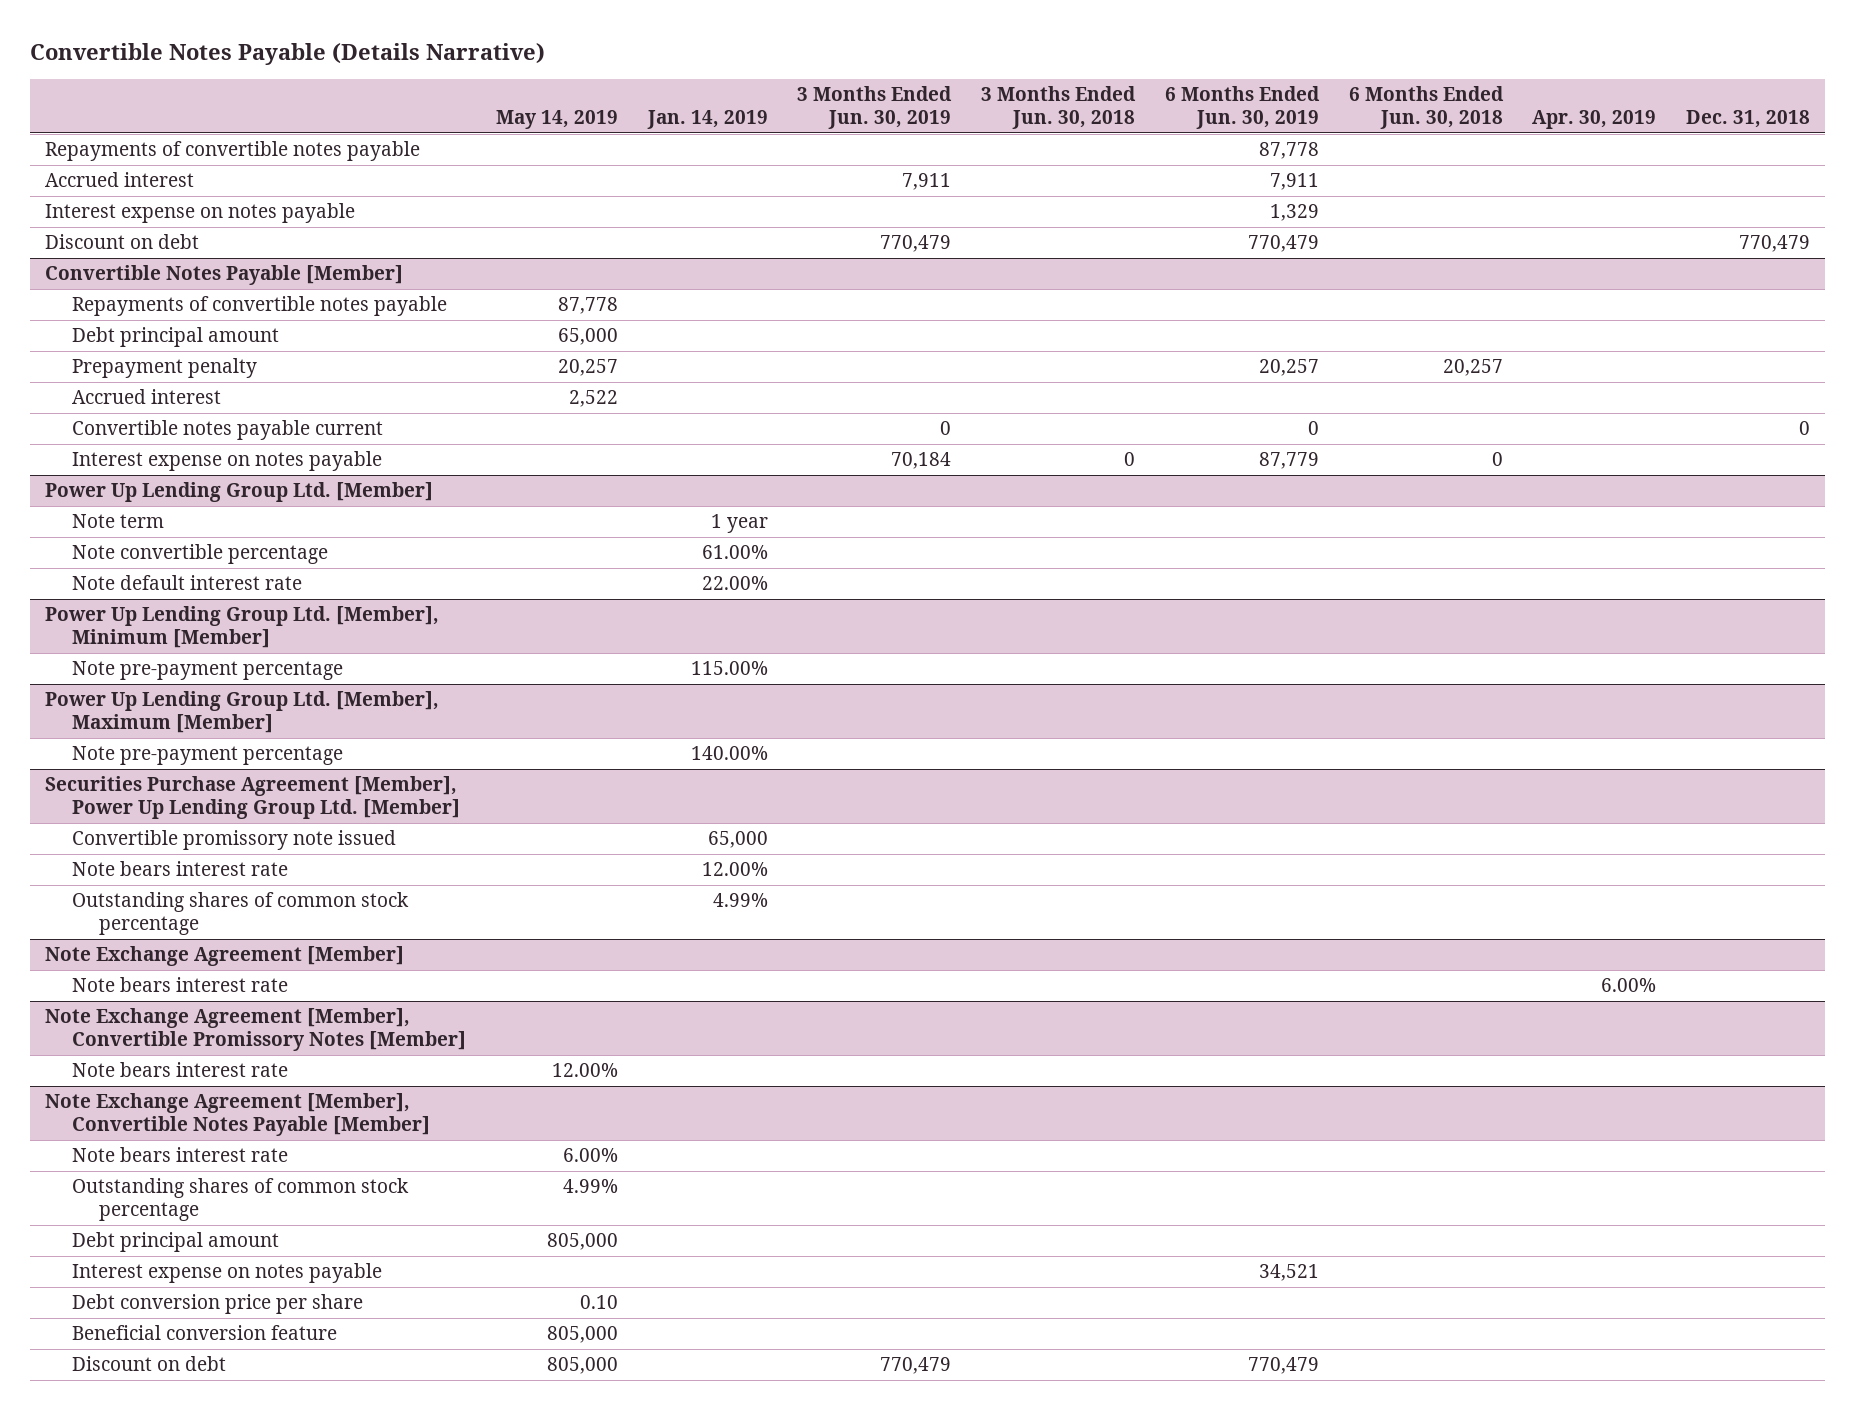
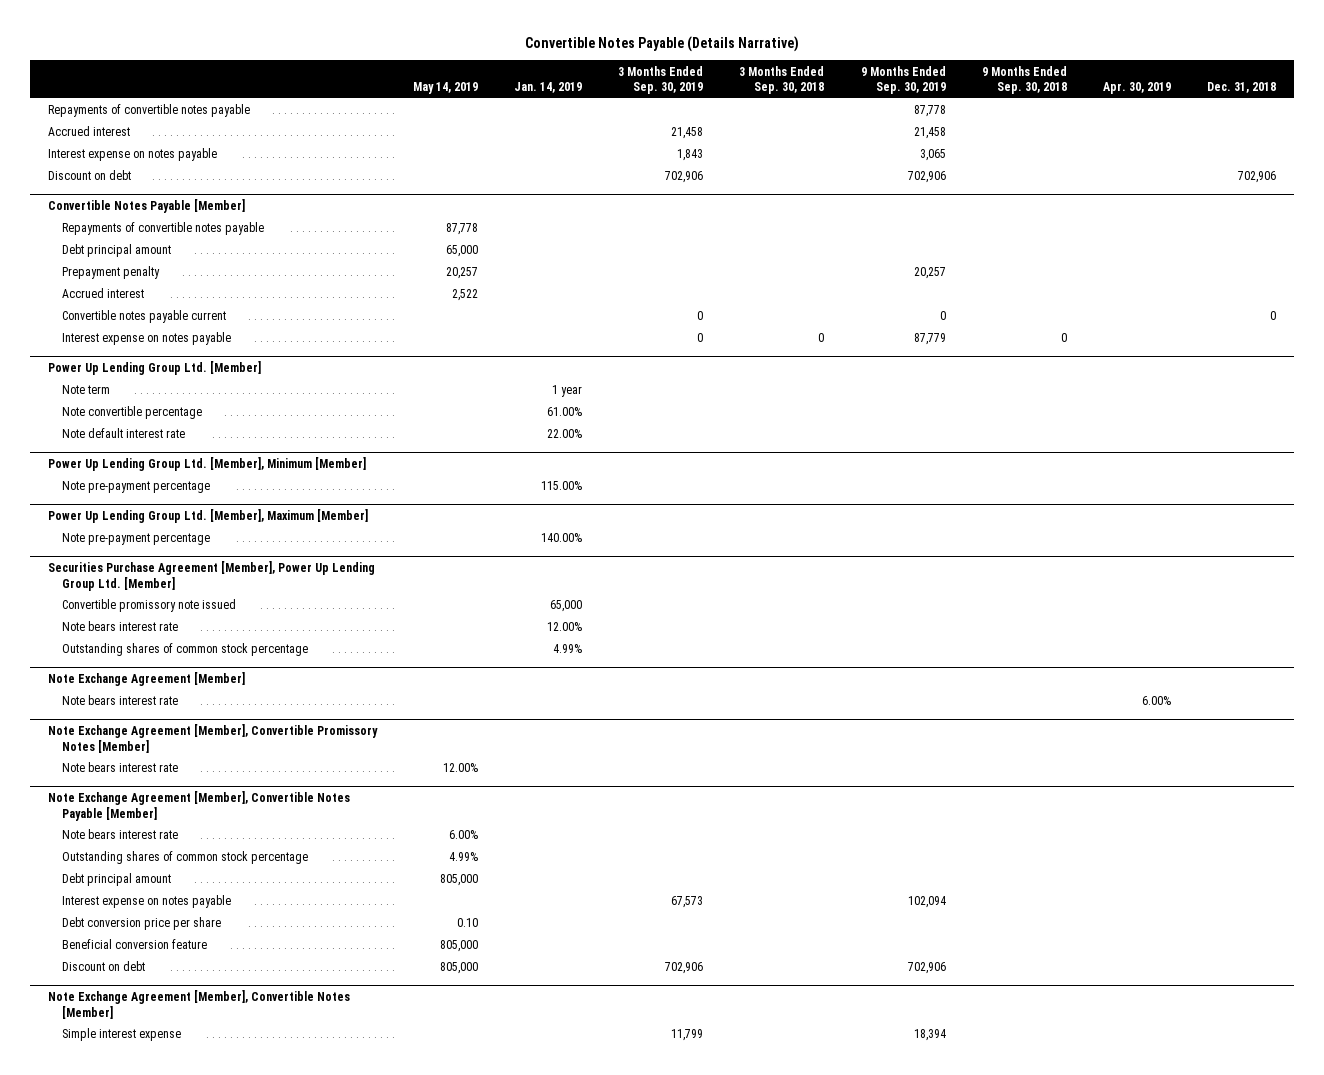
[797,86,953,129] 3 Months Ended Jun. 30, 2019 -> none
[981,86,1137,129] 3 Months Ended Jun. 30, 2018 -> none
[1164,86,1320,129] 6 Months Ended Jun. 30, 2019 -> none
[1348,86,1504,129] 6 Months Ended Jun. 30, 2018 -> none
none -> [618,65,704,95] 3 Months Ended Sep. 30, 2019
none -> [739,65,825,95] 3 Months Ended Sep. 30, 2018
none -> [860,65,946,95] 9 Months Ended Sep. 30, 2019
none -> [981,65,1067,95] 9 Months Ended Sep. 30, 2018
[1738,235,1810,253] 770,479 -> [1238,171,1277,184] 702,906
none -> [47,990,350,1019] Note Exchange Agreement [Member], Convertible Notes [Member]
none -> [61,1028,181,1042] Simple interest expense

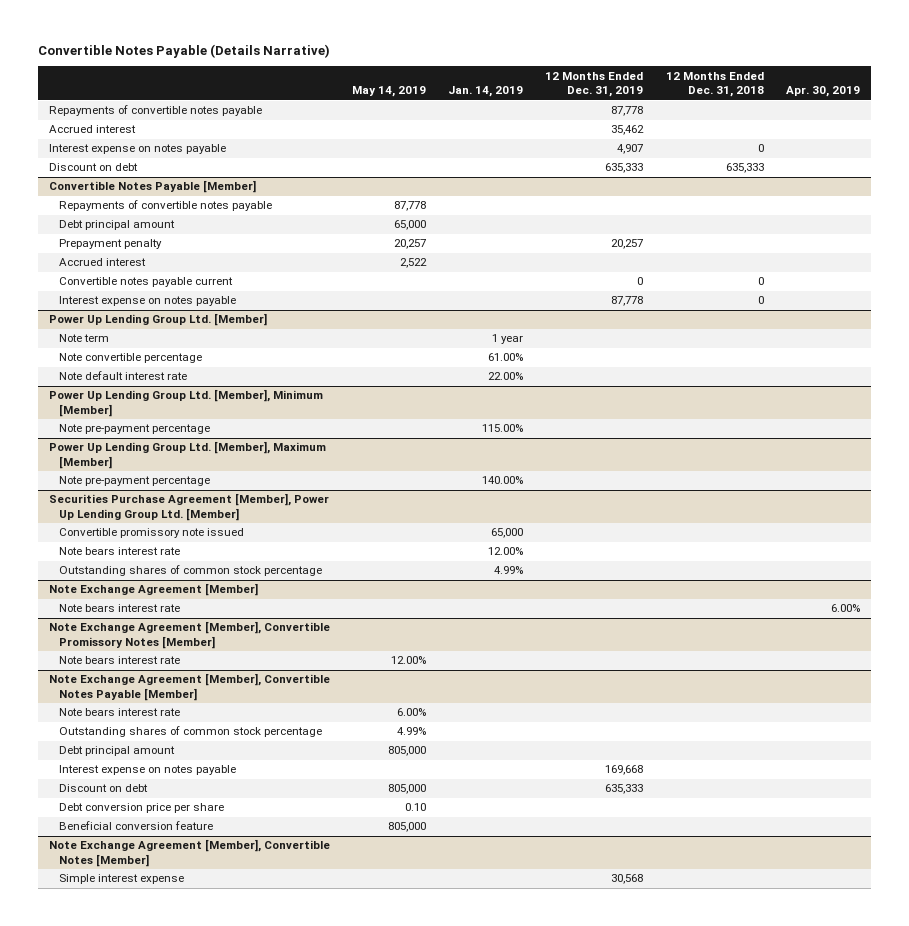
[618,65,704,95] 3 Months Ended Sep. 30, 2019 -> none
[739,65,825,95] 3 Months Ended Sep. 30, 2018 -> none
[860,65,946,95] 9 Months Ended Sep. 30, 2019 -> none
[981,65,1067,95] 9 Months Ended Sep. 30, 2018 -> none
[1207,82,1277,94] Dec. 31, 2018 -> none
none -> [545,71,644,98] 12 Months Ended Dec. 31, 2019
none -> [665,71,764,98] 12 Months Ended Dec. 31, 2018
[61,961,145,972] Discount on debt -> [59,784,149,793] Discount on debt

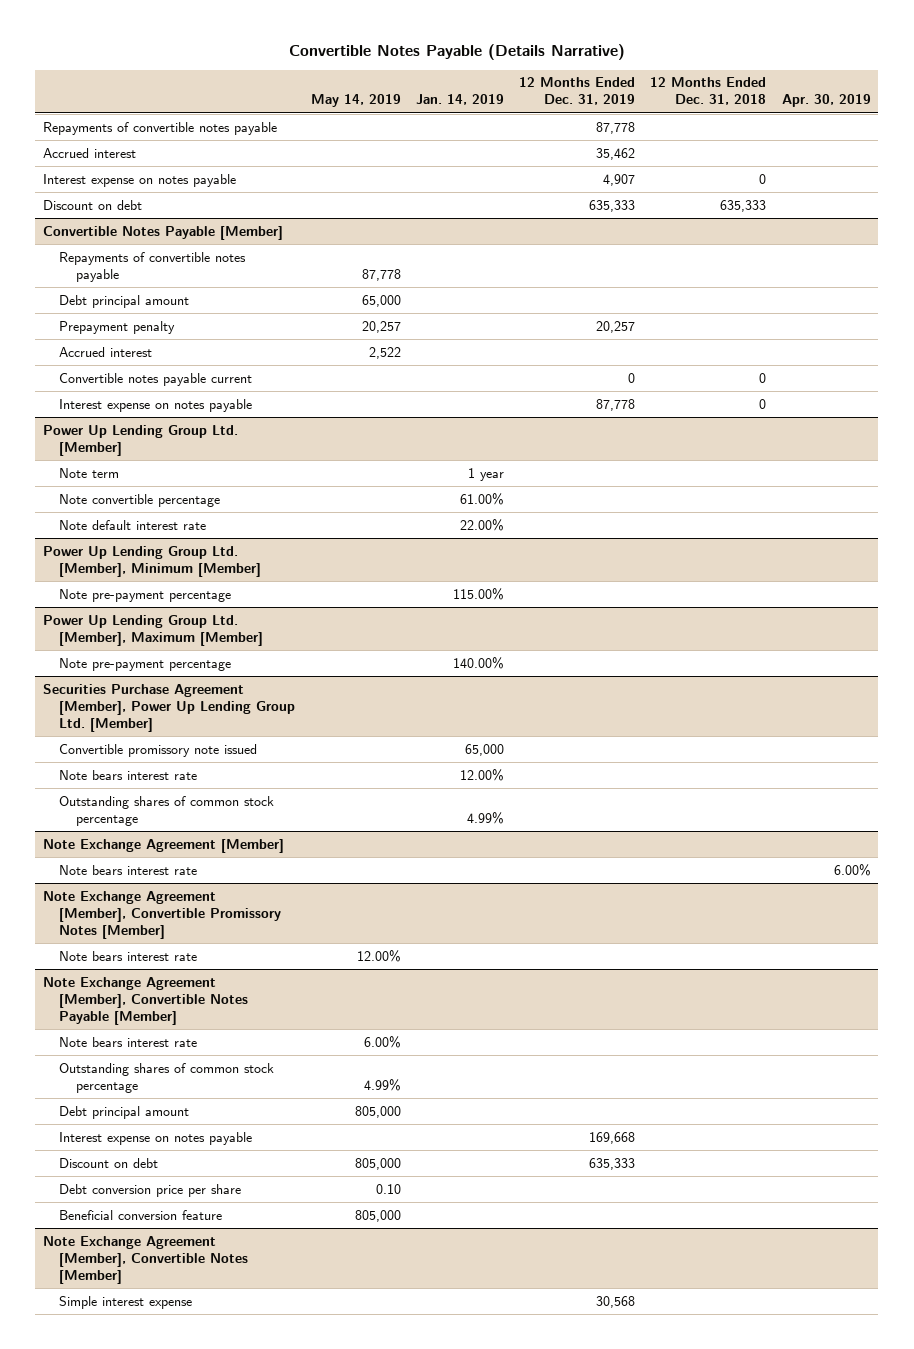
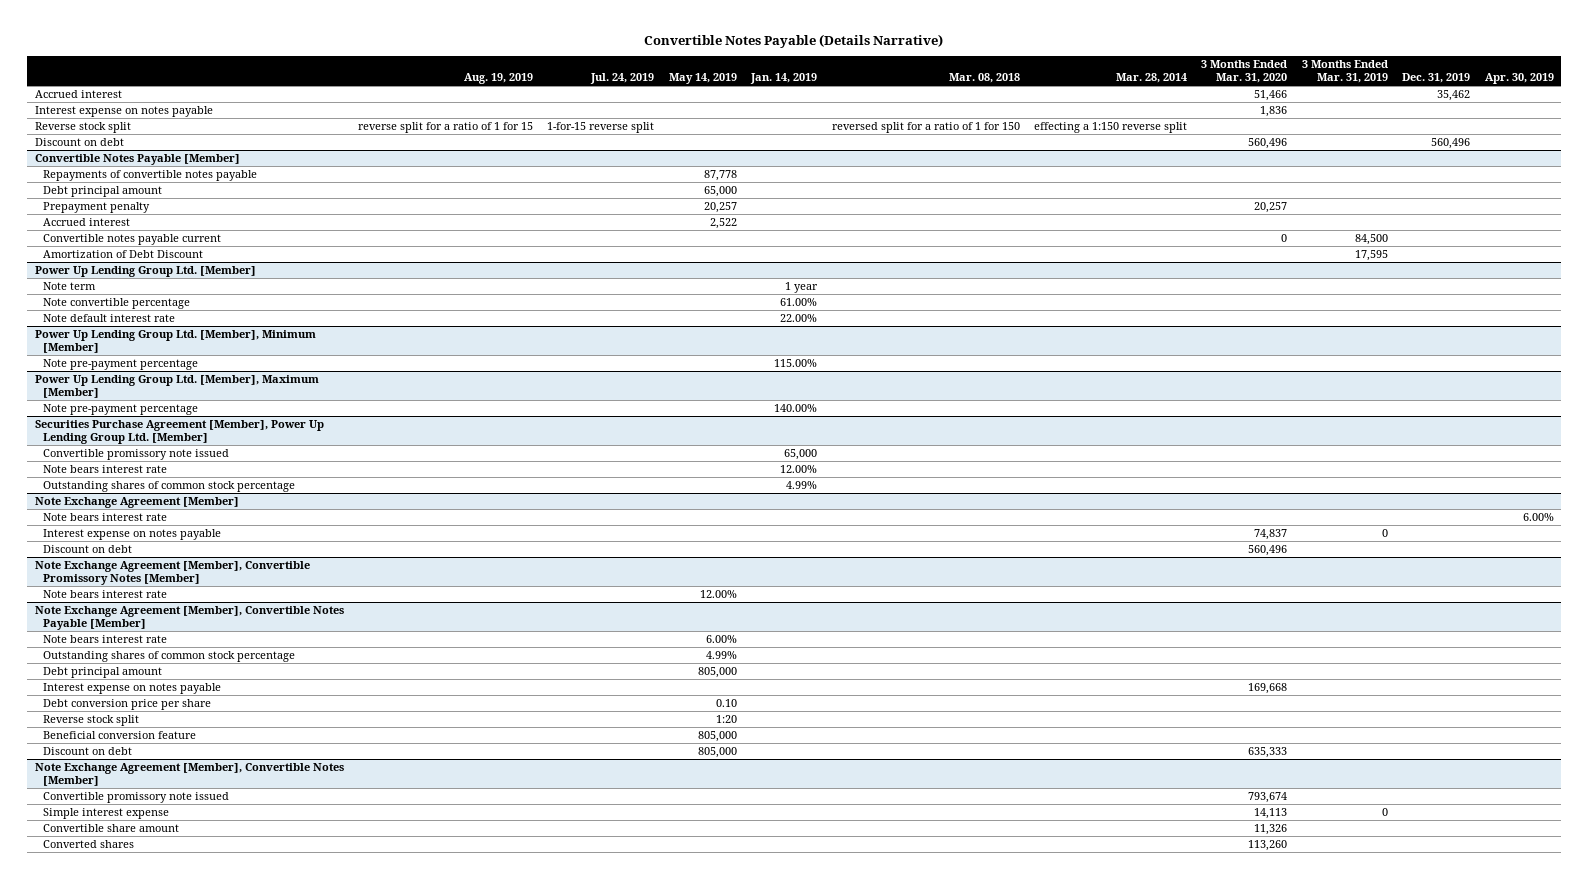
[519,77,636,106] 12 Months Ended Dec. 31, 2019 -> none
[650,77,767,106] 12 Months Ended Dec. 31, 2018 -> none
none -> [463,73,533,85] Aug. 19, 2019
none -> [590,73,655,85] Jul. 24, 2019
none -> [948,73,1020,84] Mar. 08, 2018
none -> [1116,73,1188,84] Mar. 28, 2014
none -> [1201,60,1288,84] 3 Months Ended Mar. 31, 2020
none -> [1301,60,1388,84] 3 Months Ended Mar. 31, 2019
none -> [1402,73,1471,84] Dec. 31, 2019
[43,121,278,135] Repayments of convertible notes payable -> none
none -> [34,122,131,134] Reverse stock split
[59,398,253,412] Interest expense on notes payable -> none
none -> [42,250,203,259] Amortization of Debt Discount
none -> [42,529,221,541] Interest expense on notes payable
none -> [42,545,132,554] Discount on debt
none -> [42,715,139,727] Reverse stock split
[59,1157,159,1168] Discount on debt -> [42,747,132,756] Discount on debt
none -> [42,792,229,804] Convertible promissory note issued
none -> [42,824,179,833] Convertible share amount
none -> [42,840,134,849] Converted shares

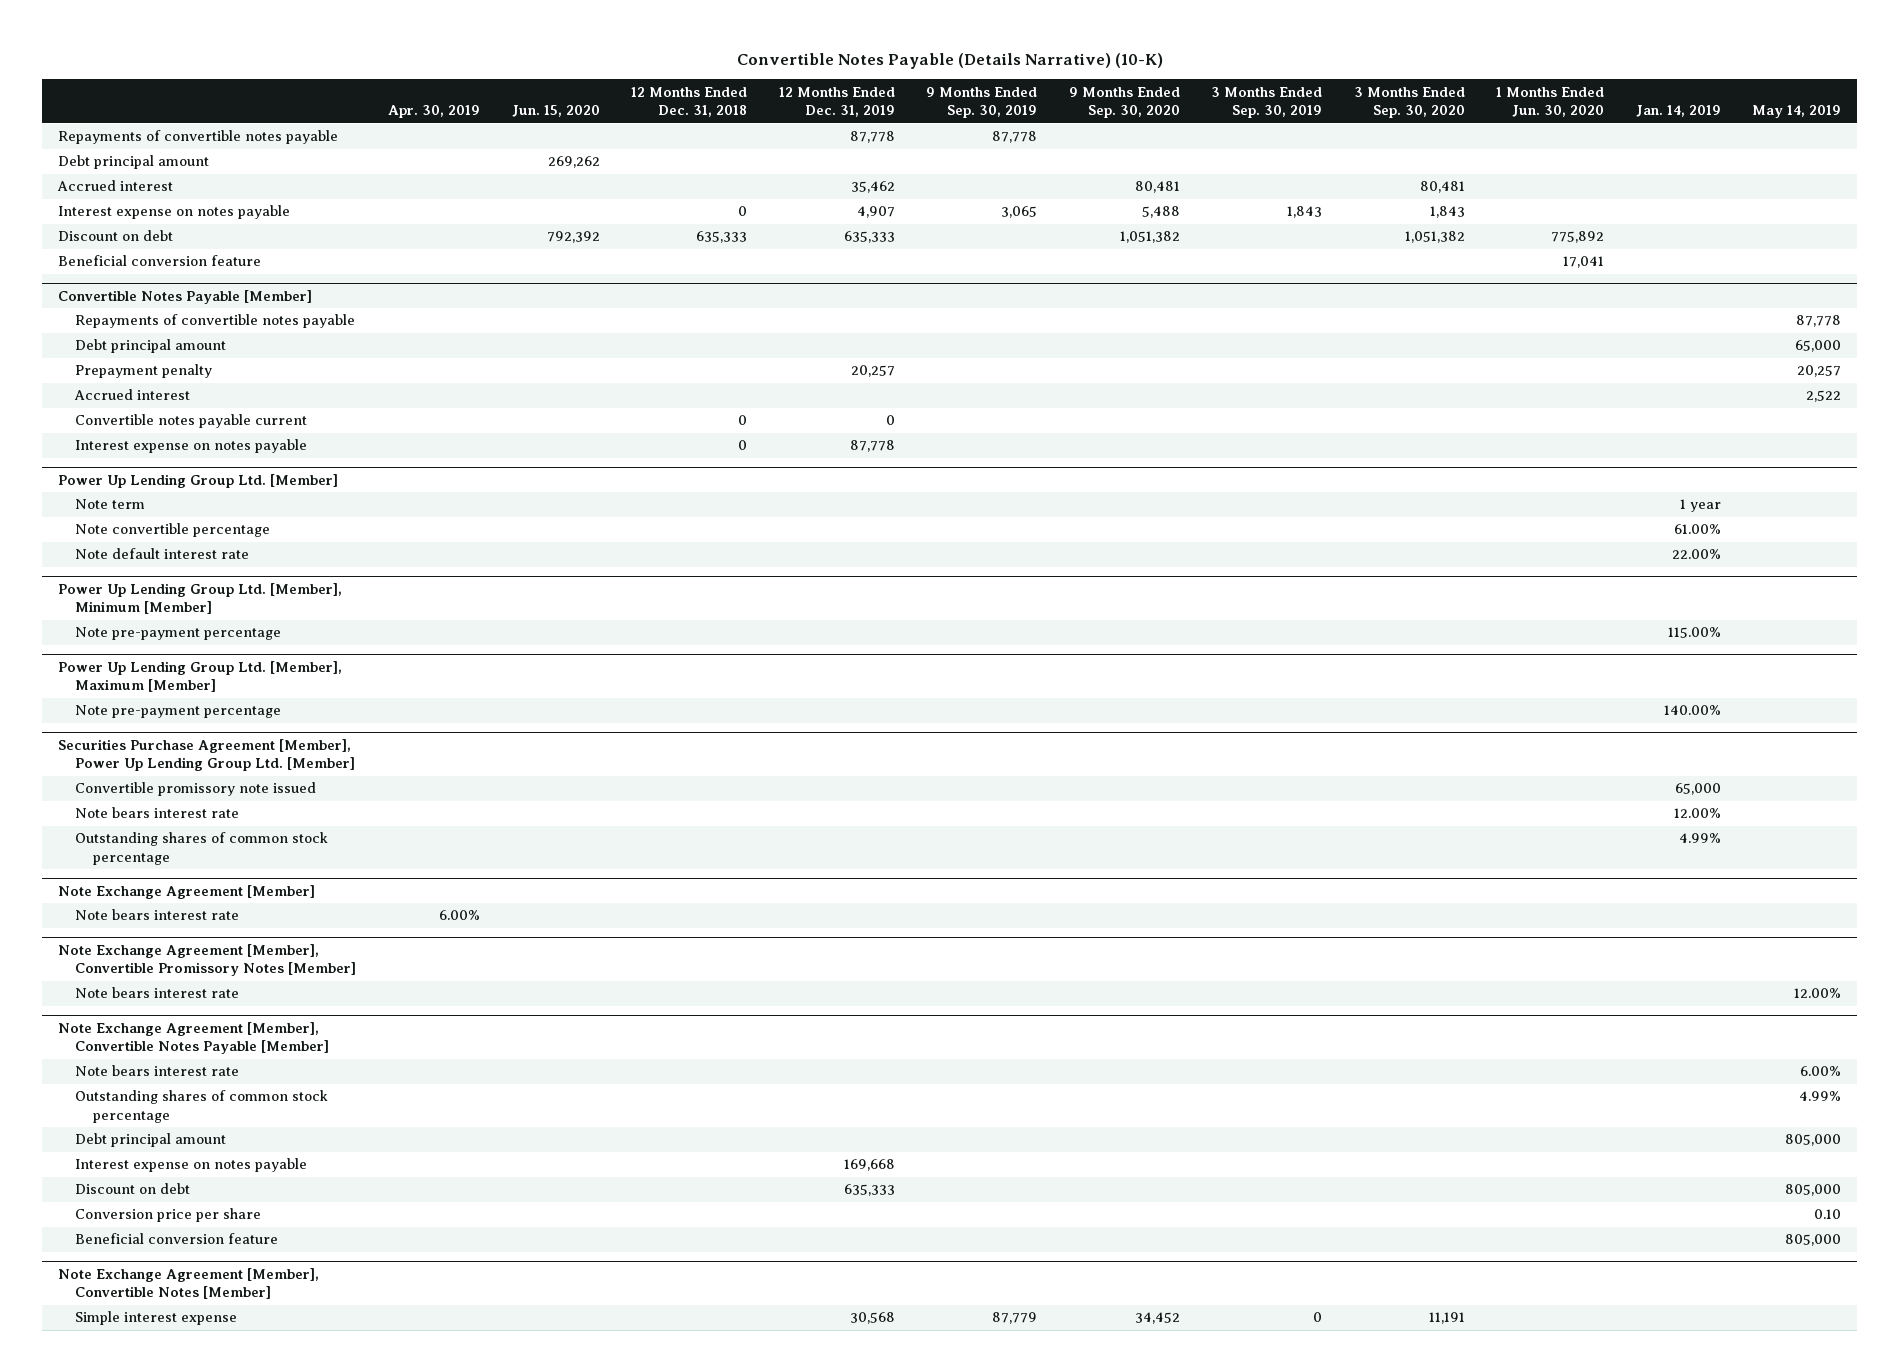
[644,33,944,48] Convertible Notes Payable (Details Narrative) -> [736,52,1163,69] Convertible Notes Payable (Details Narrative) (10-K)
[463,73,533,85] Aug. 19, 2019 -> none
[590,73,655,85] Jul. 24, 2019 -> none
[948,73,1020,84] Mar. 08, 2018 -> none
[1116,73,1188,84] Mar. 28, 2014 -> none
[1201,60,1288,84] 3 Months Ended Mar. 31, 2020 -> none
[1301,60,1388,84] 3 Months Ended Mar. 31, 2019 -> none
[1402,73,1471,84] Dec. 31, 2019 -> none
none -> [511,105,600,118] Jun. 15, 2020
none -> [631,86,748,118] 12 Months Ended Dec. 31, 2018
none -> [778,86,895,118] 12 Months Ended Dec. 31, 2019
none -> [926,86,1038,119] 9 Months Ended Sep. 30, 2019
none -> [1068,86,1180,119] 9 Months Ended Sep. 30, 2020
none -> [1211,86,1323,119] 3 Months Ended Sep. 30, 2019
none -> [1353,86,1465,119] 3 Months Ended Sep. 30, 2020
none -> [1496,86,1605,118] 1 Months Ended Jun. 30, 2020
none -> [57,130,338,145] Repayments of convertible notes payable
none -> [57,155,209,170] Debt principal amount
[34,122,131,134] Reverse stock split -> none
none -> [57,255,261,267] Beneficial conversion feature
[42,250,203,259] Amortization of Debt Discount -> none
none -> [75,439,308,454] Interest expense on notes payable
[42,529,221,541] Interest expense on notes payable -> none
[42,545,132,554] Discount on debt -> none
[42,699,211,711] Debt conversion price per share -> none
[42,715,139,727] Reverse stock split -> none
none -> [75,1208,262,1223] Conversion price per share
[42,731,196,740] Beneficial conversion feature -> [75,1233,279,1245] Beneficial conversion feature
[42,792,229,804] Convertible promissory note issued -> none
[42,824,179,833] Convertible share amount -> none
[42,840,134,849] Converted shares -> none

